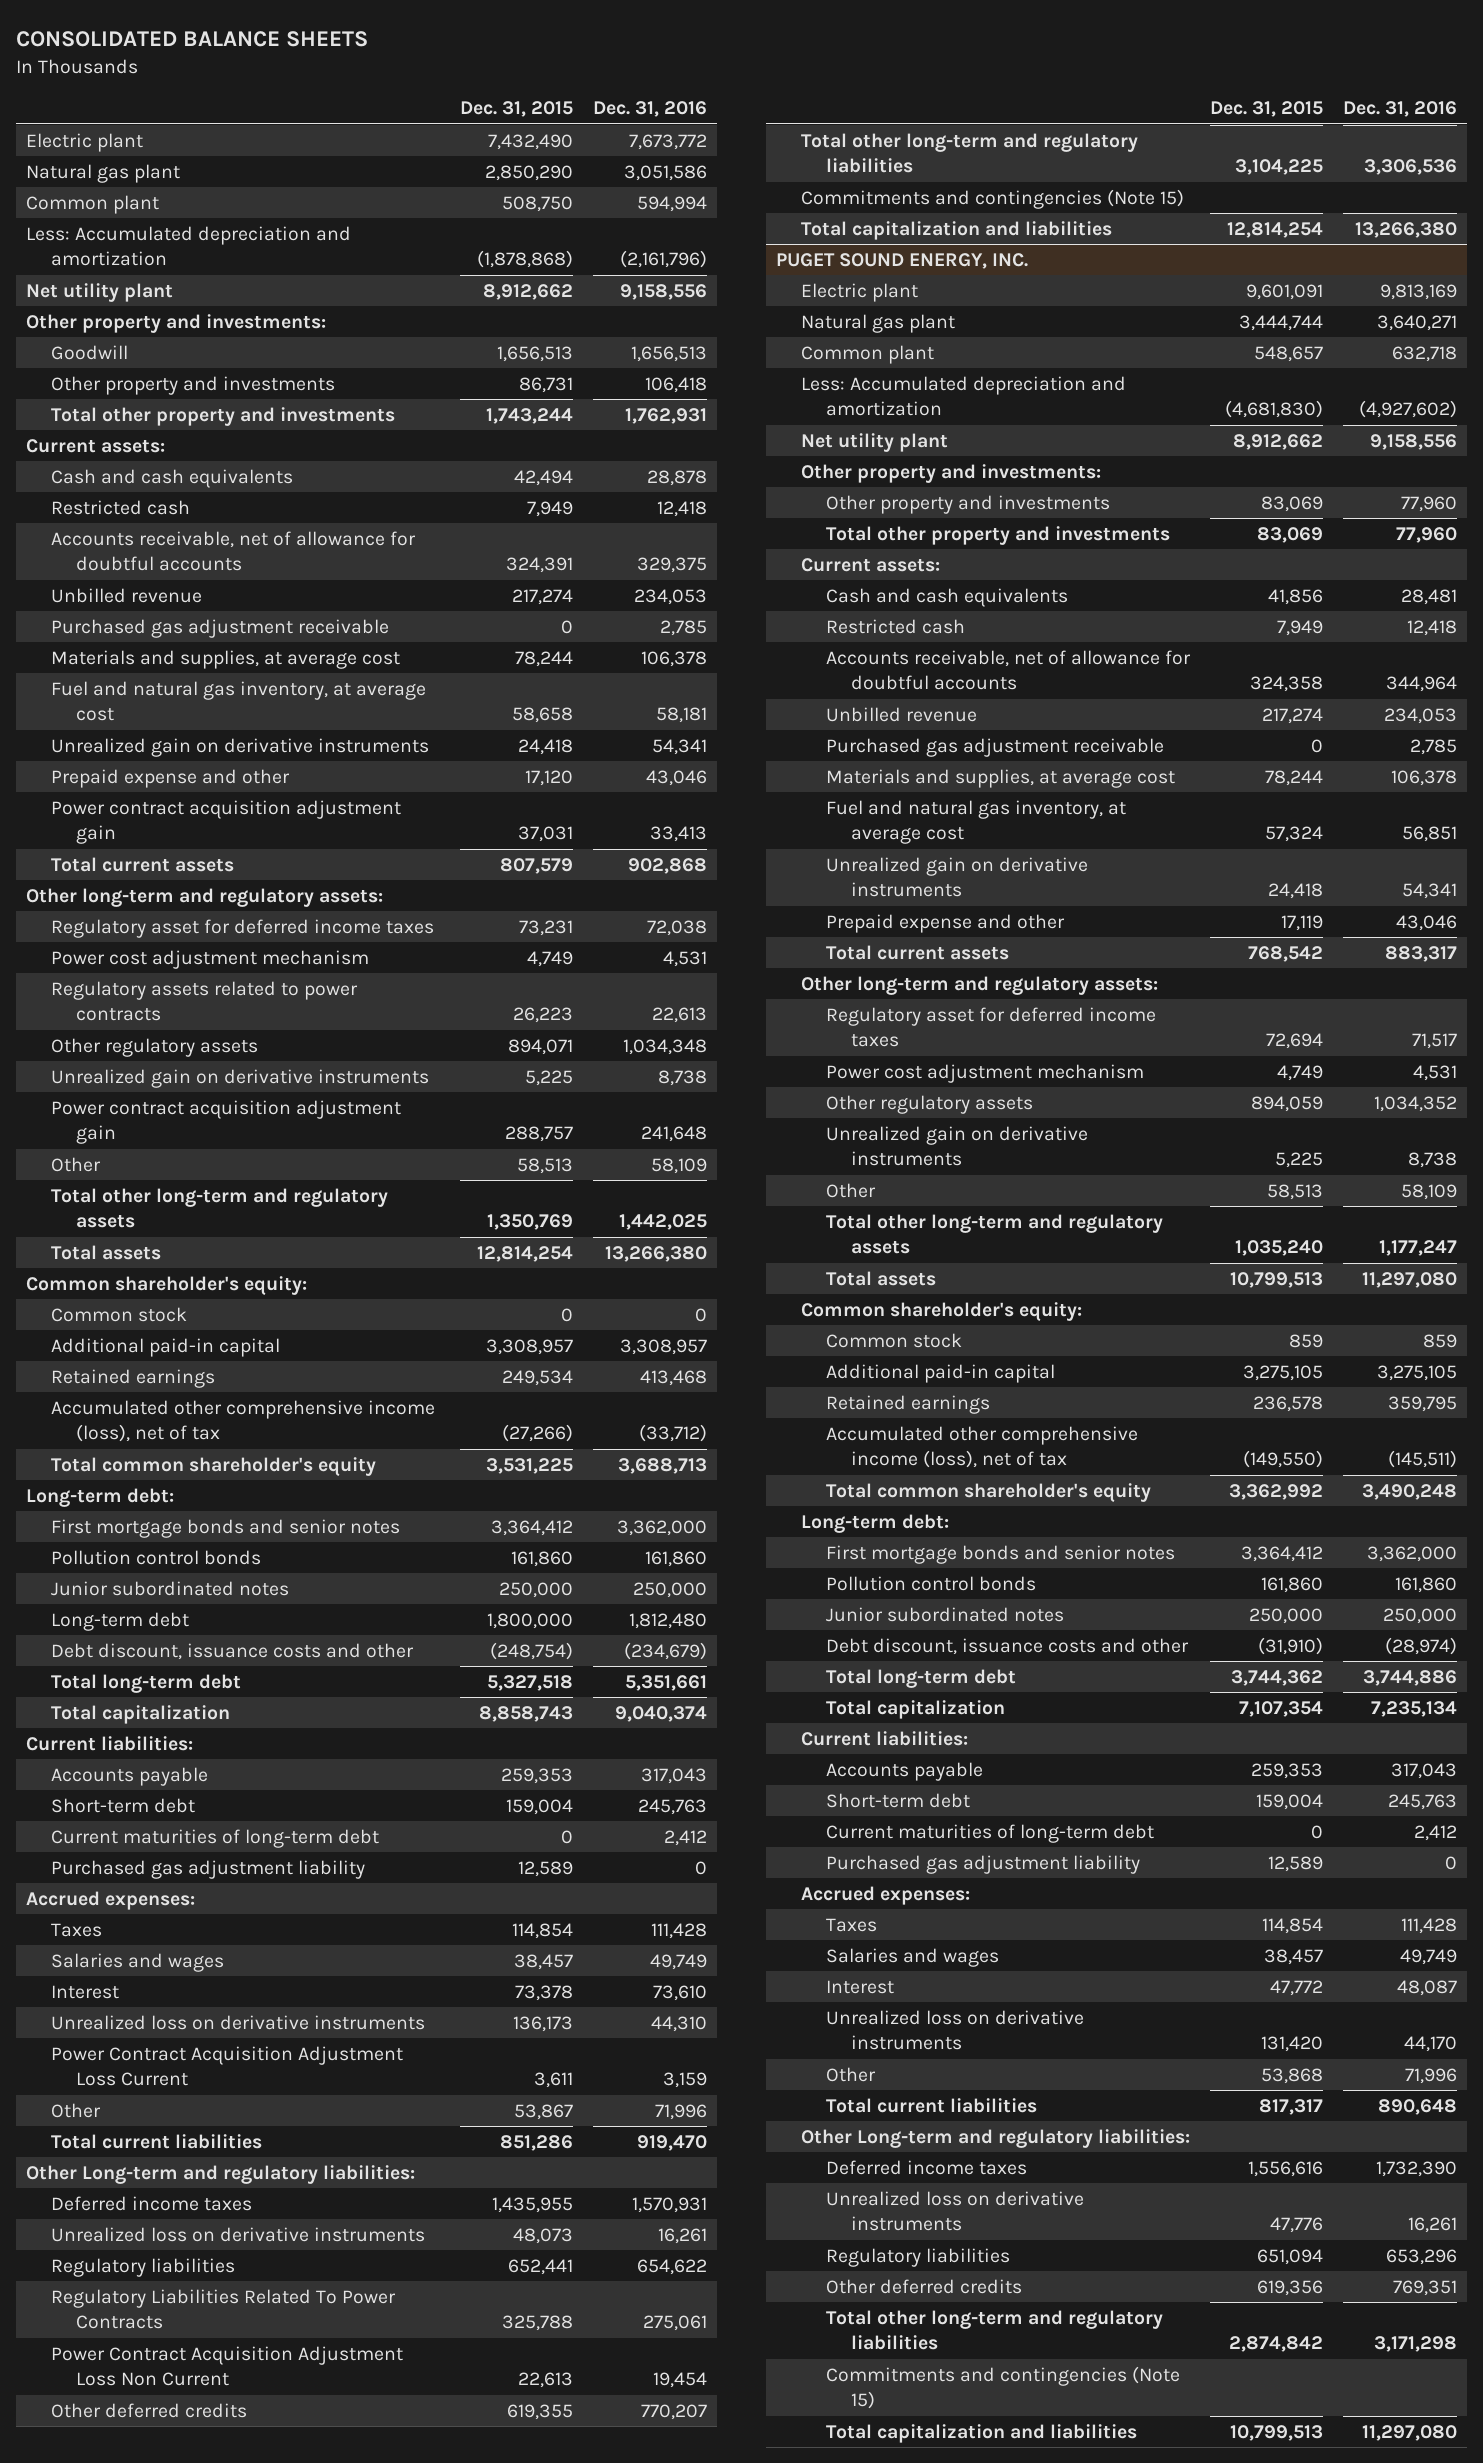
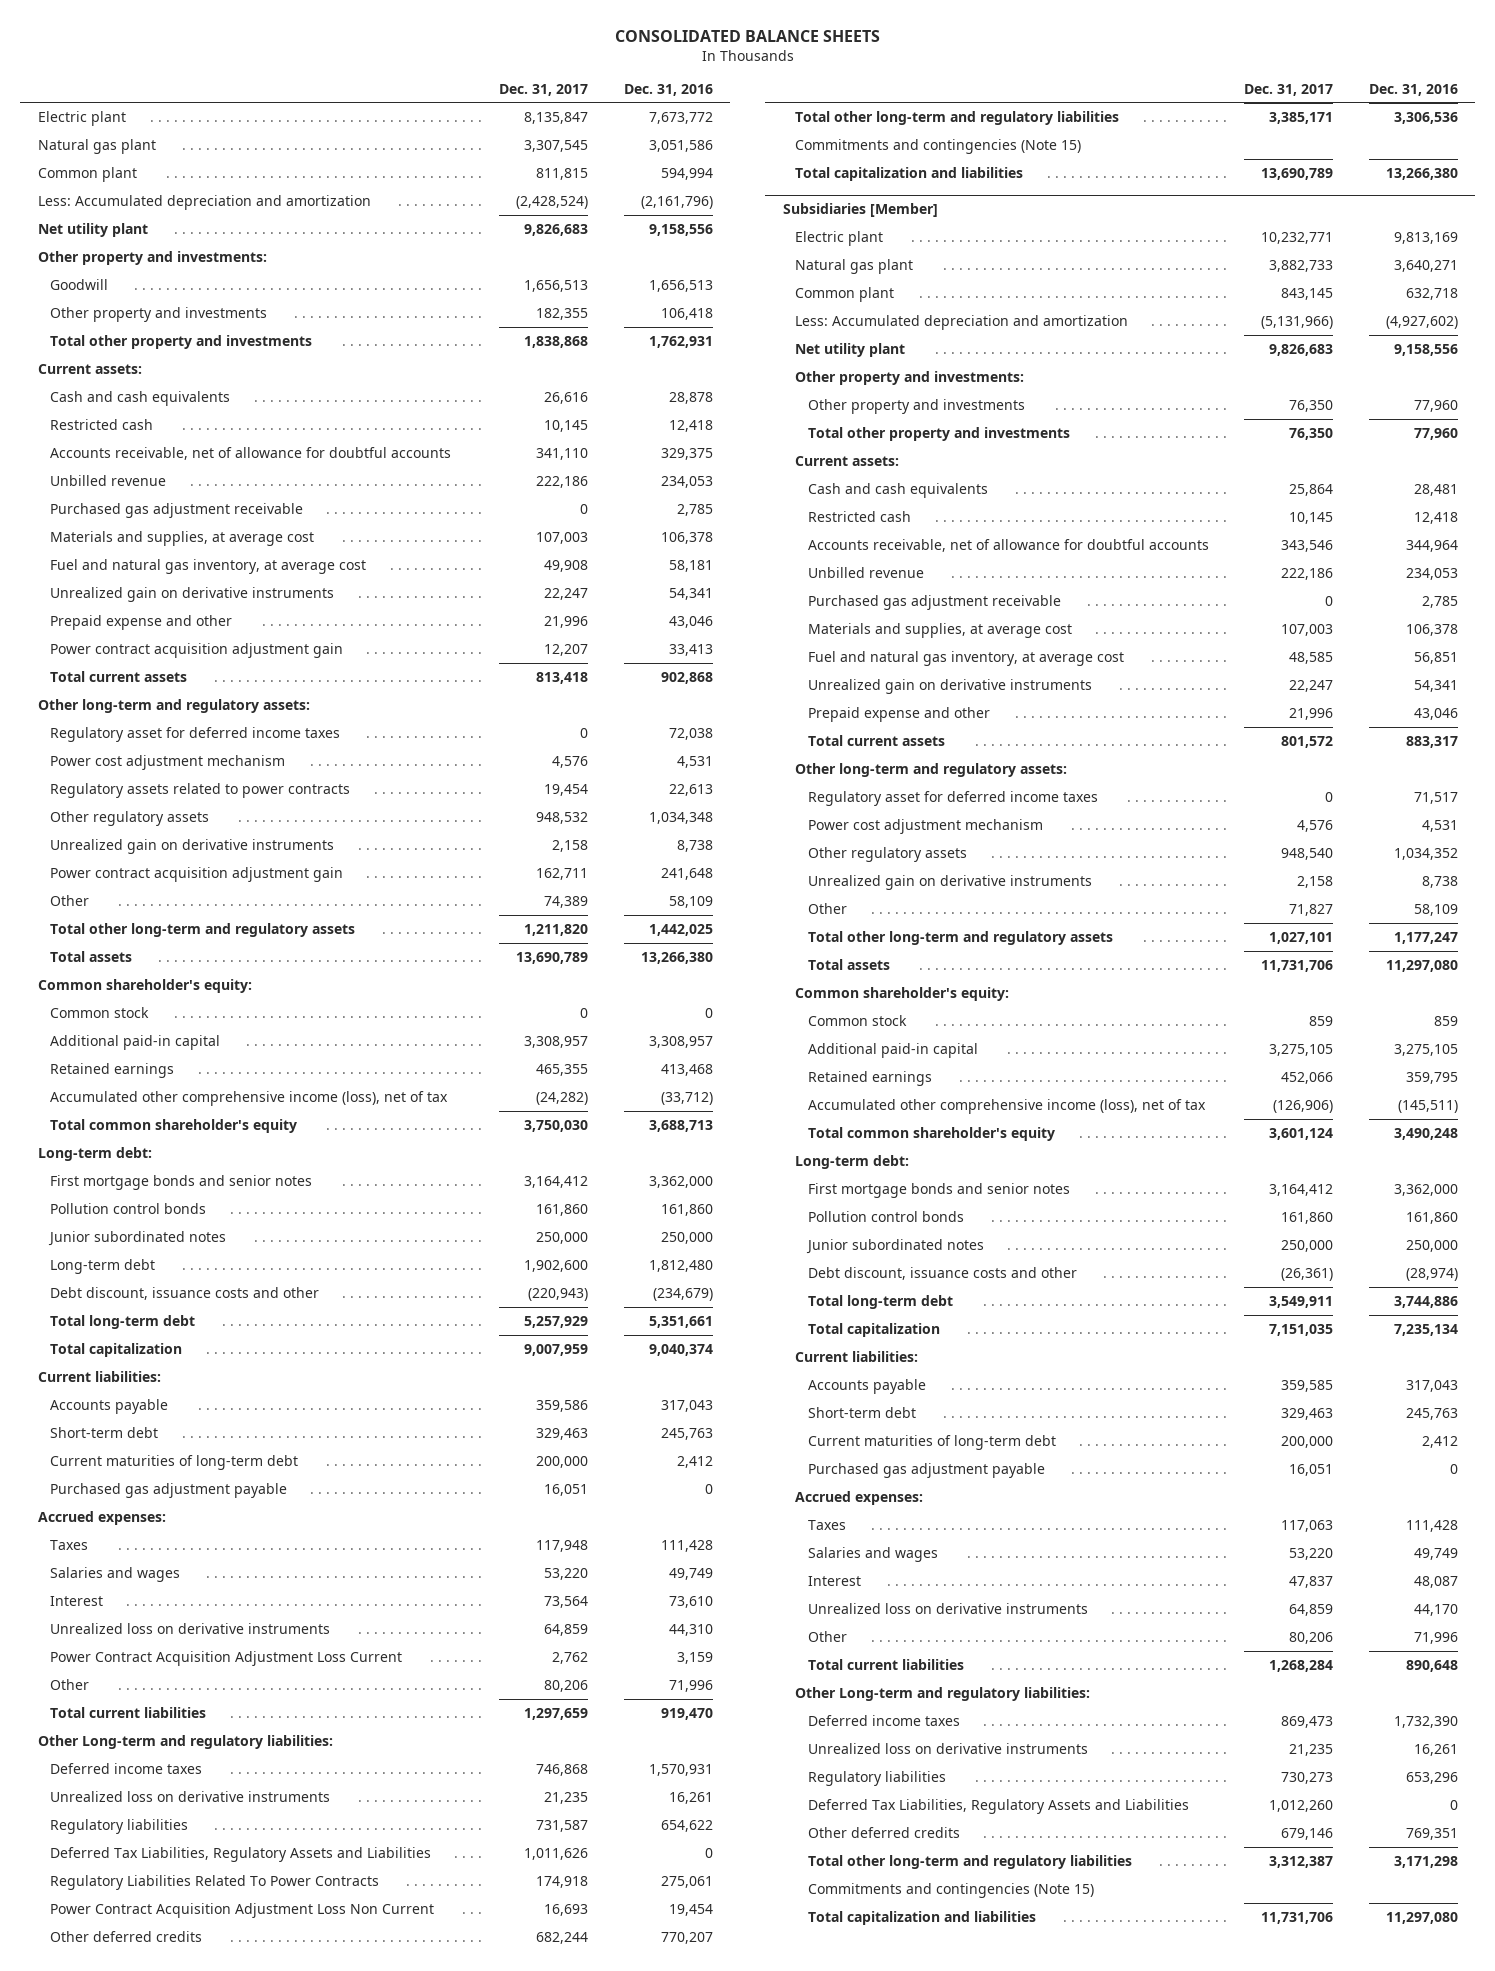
[460,101,574,118] Dec. 31, 2015 -> none
none -> [499,83,589,96] Dec. 31, 2017
[51,1859,366,1879] Purchased gas adjustment liability -> [50,1482,288,1498] Purchased gas adjustment payable
none -> [50,1846,432,1862] Deferred Tax Liabilities, Regulatory Assets and Liabilities
[775,252,1028,269] PUGET SOUND ENERGY, INC. -> none
none -> [782,203,938,218] Subsidiaries [Member]
[826,1854,1141,1874] Purchased gas adjustment liability -> [808,1462,1046,1478] Purchased gas adjustment payable
none -> [808,1798,1190,1814] Deferred Tax Liabilities, Regulatory Assets and Liabilities

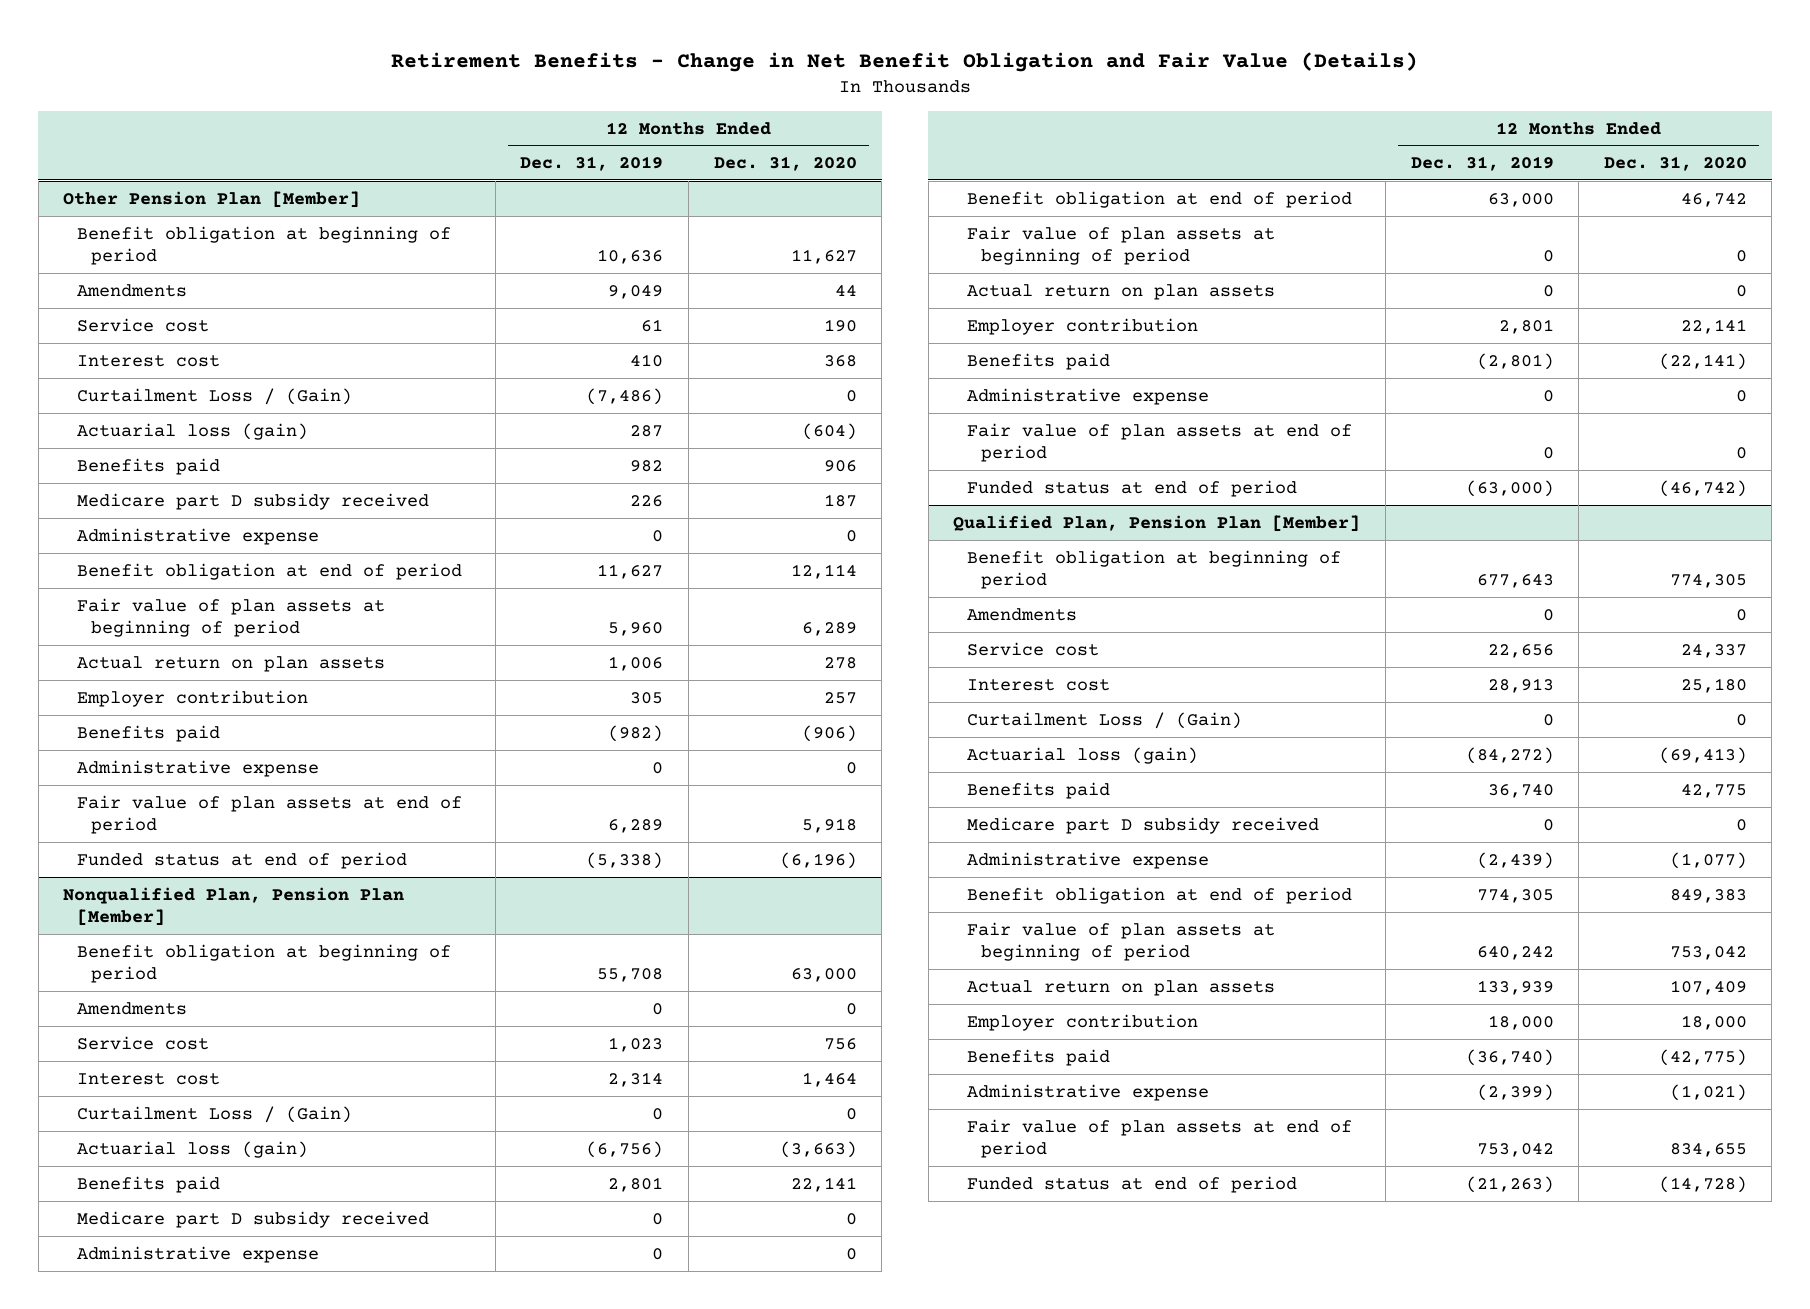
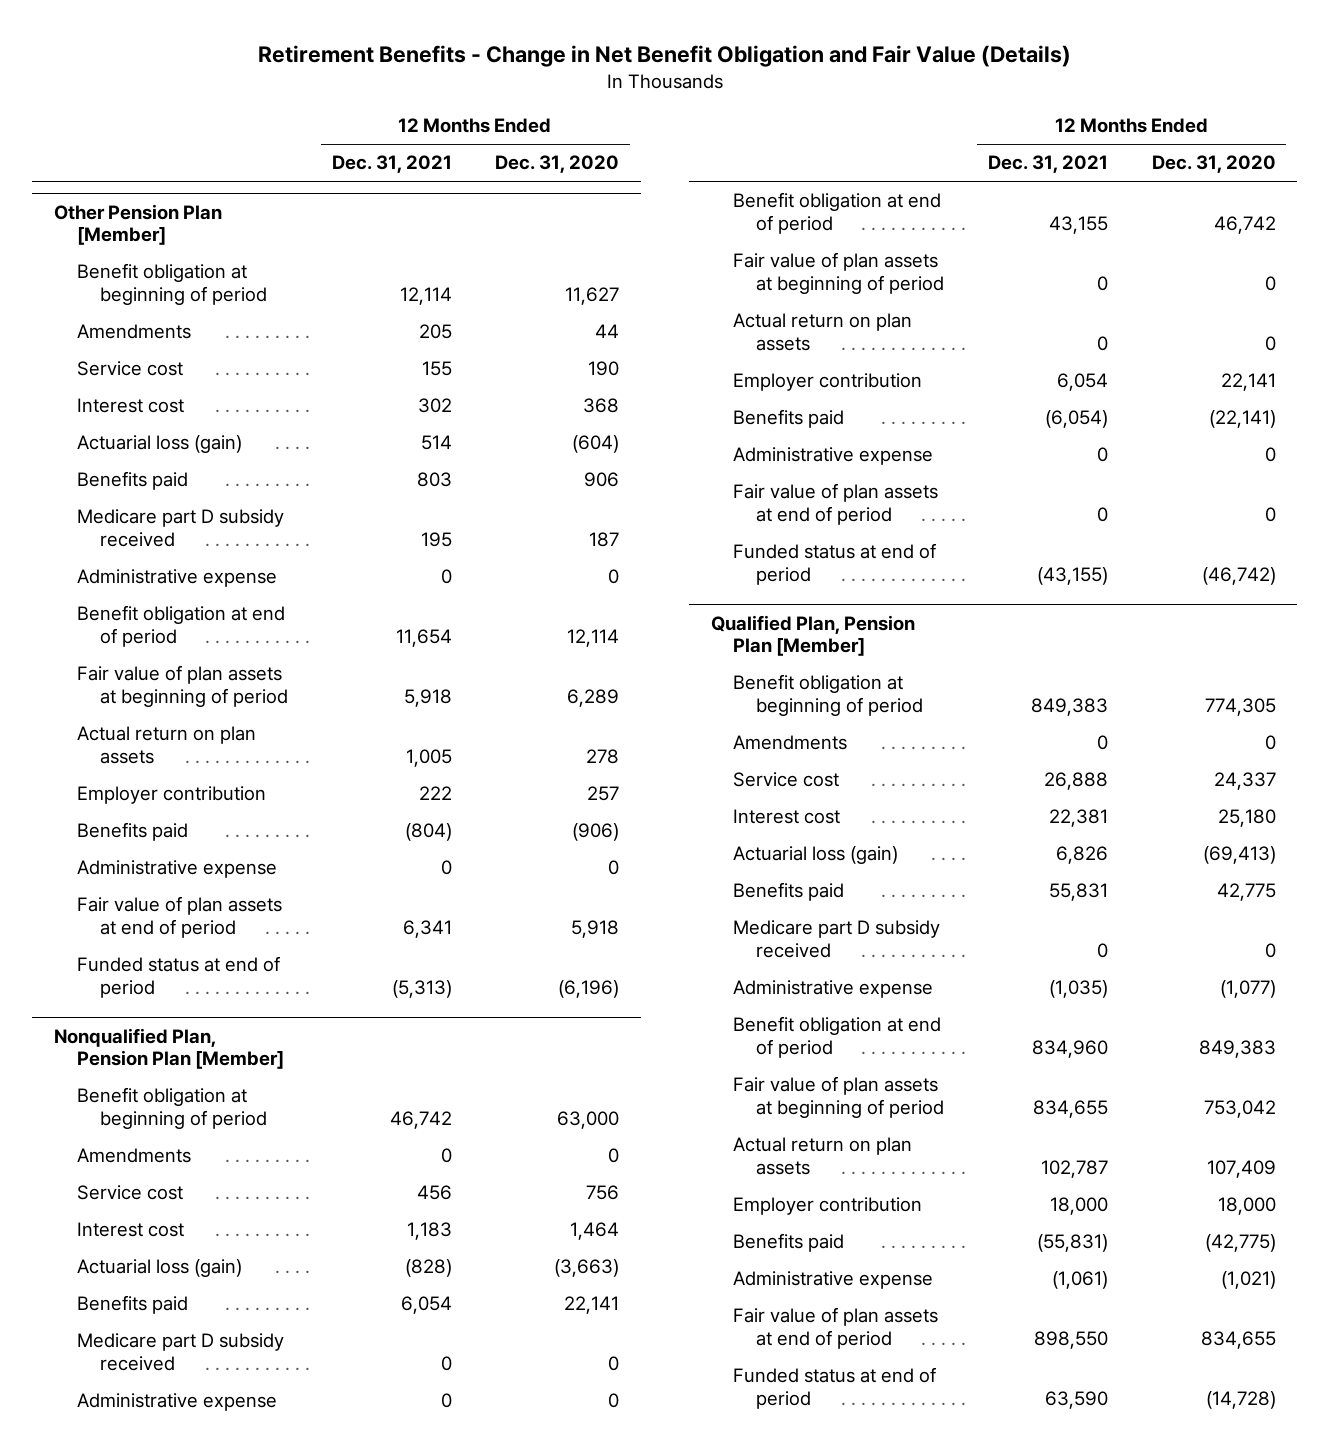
[520,156,664,172] Dec. 31, 2019 -> none
none -> [331,155,452,174] Dec. 31, 2021
[77,387,353,405] Curtailment Loss / (Gain) -> none
[77,1105,353,1123] Curtailment Loss / (Gain) -> none
[967,711,1243,729] Curtailment Loss / (Gain) -> none

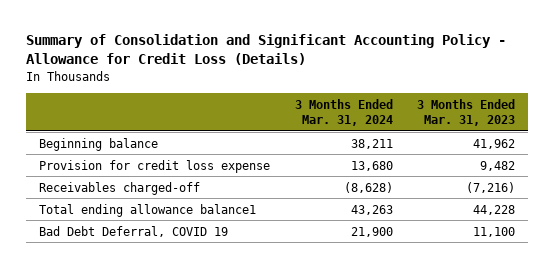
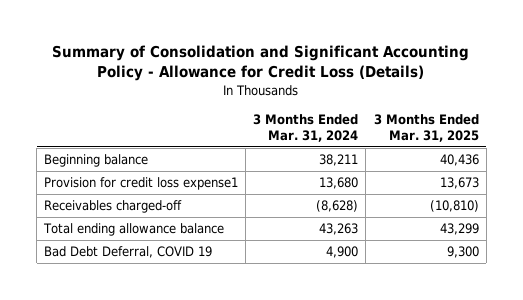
[417,98,516,126] 3 Months Ended Mar. 31, 2023 -> none
none -> [373,113,479,142] 3 Months Ended Mar. 31, 2025
[38,159,270,173] Provision for credit loss expense -> [44,177,239,191] Provision for credit loss expense1
[38,203,256,217] Total ending allowance balance1 -> [43,223,225,237] Total ending allowance balance
[350,226,393,237] 21,900 -> [326,246,359,259] 4,900

